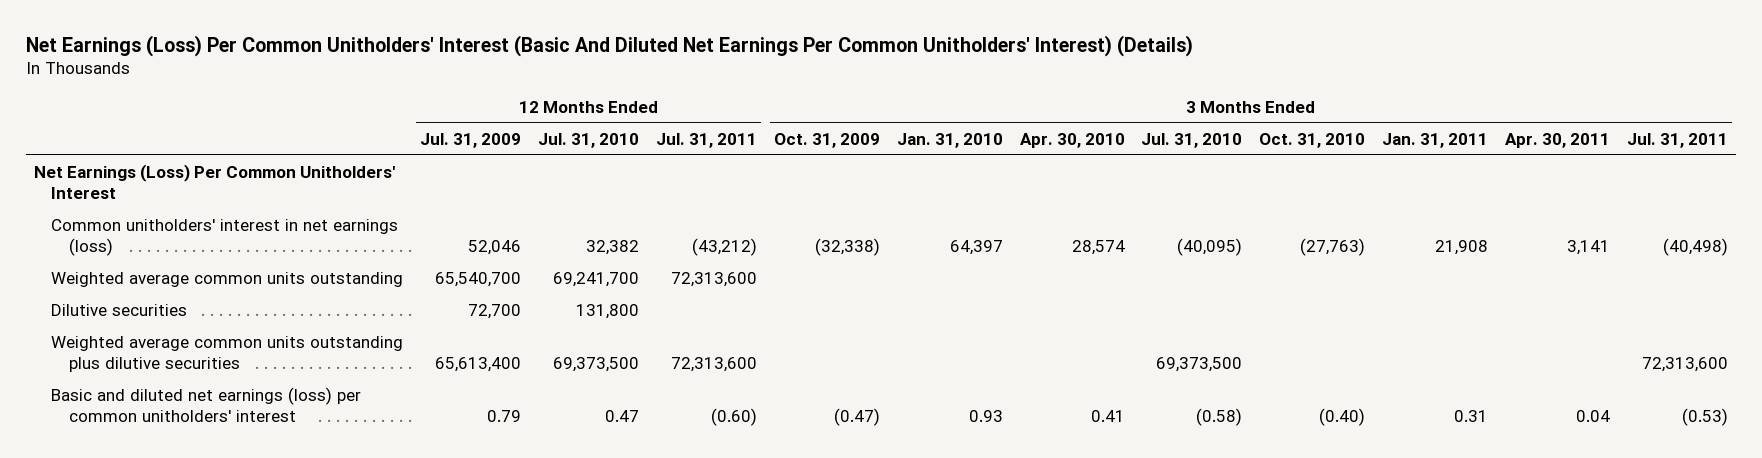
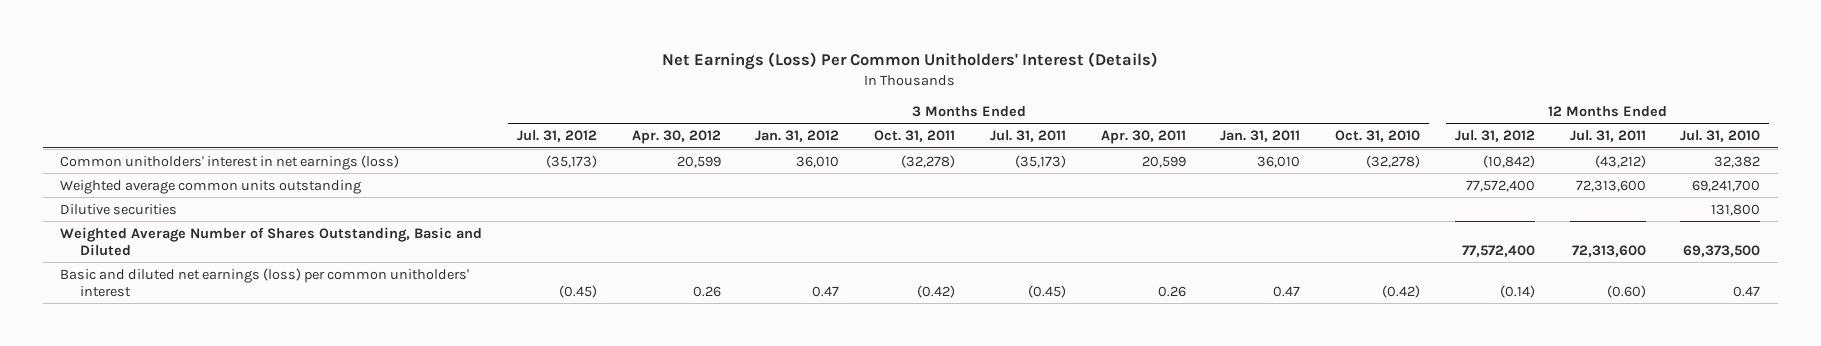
[25,34,1193,57] Net Earnings (Loss) Per Common Unitholders' Interest (Basic And Diluted Net Earnings Per Common Unitholders' Interest) (Details) -> [662,52,1159,71] Net Earnings (Loss) Per Common Unitholders' Interest (Details)
[420,132,522,148] Jul. 31, 2009 -> none
[773,132,880,148] Oct. 31, 2009 -> none
[896,132,1003,148] Jan. 31, 2010 -> none
[1019,132,1125,148] Apr. 30, 2010 -> none
[1141,132,1243,148] Jul. 31, 2010 -> none
none -> [517,130,598,143] Jul. 31, 2012
none -> [631,130,721,145] Apr. 30, 2012
none -> [755,130,840,143] Jan. 31, 2012
none -> [874,130,956,143] Oct. 31, 2011
none -> [1454,130,1535,143] Jul. 31, 2012
[34,163,396,200] Net Earnings (Loss) Per Common Unitholders' Interest -> none
[1300,238,1366,257] (27,763) -> [1366,154,1421,168] (32,278)
[1435,240,1489,256] 21,908 -> [1257,155,1301,168] 36,010
[1567,240,1611,256] 3,141 -> [1141,155,1186,168] 20,599
[1662,238,1728,257] (40,498) -> [1014,154,1066,168] (35,173)
[51,335,404,373] Weighted average common units outstanding plus dilutive securities -> none
none -> [60,226,483,256] Weighted Average Number of Shares Outstanding, Basic and Diluted
[1319,408,1366,427] (0.40) -> [1382,284,1421,298] (0.42)
[1454,410,1489,423] 0.31 -> [1273,285,1301,297] 0.47
[1576,410,1611,423] 0.04 -> [1157,285,1186,297] 0.26
[1681,408,1728,427] (0.53) -> [1027,284,1066,298] (0.45)

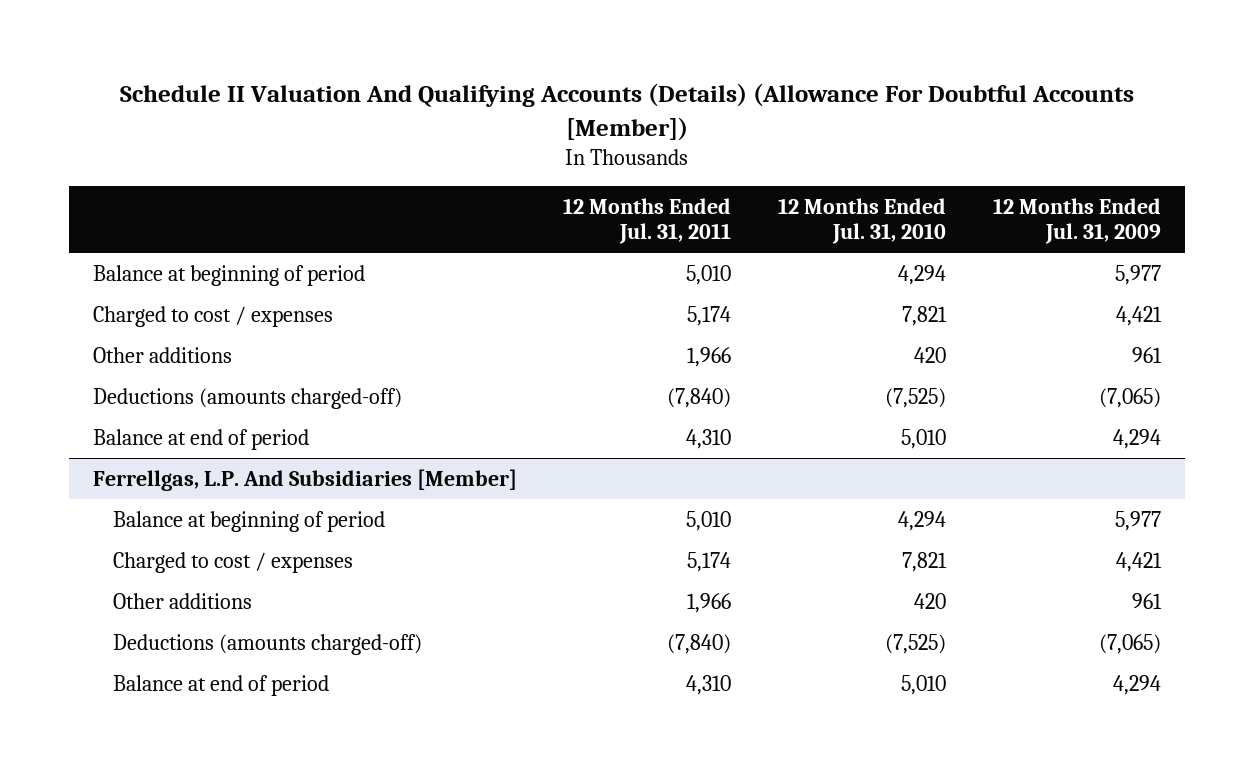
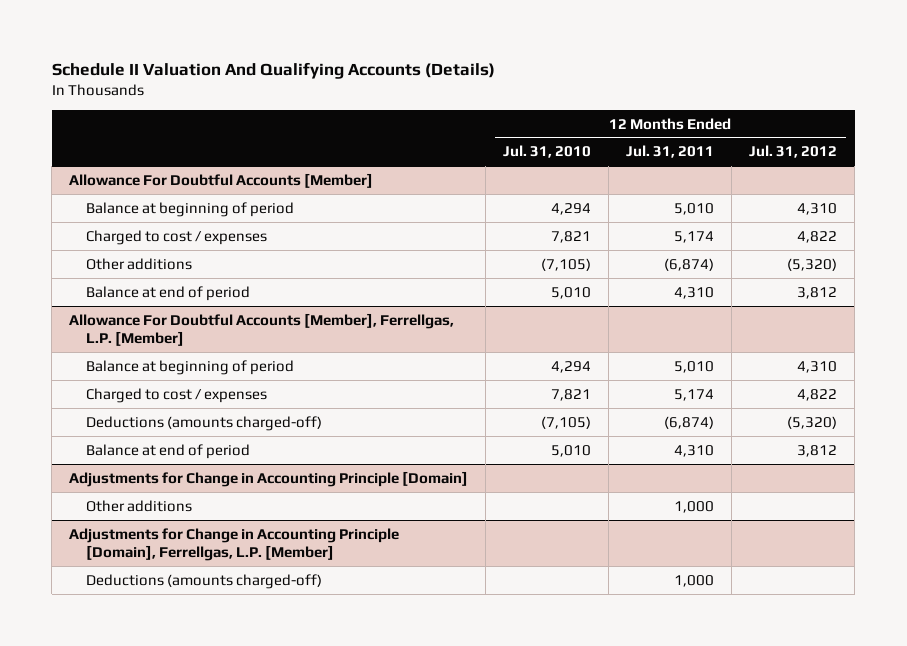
[119,83,1134,141] Schedule II Valuation And Qualifying Accounts (Details) (Allowance For Doubtful Accounts [Member]) -> [51,62,495,80] Schedule II Valuation And Qualifying Accounts (Details)
[993,197,1162,245] 12 Months Ended Jul. 31, 2009 -> none
none -> [749,145,838,159] Jul. 31, 2012
none -> [69,172,374,188] Allowance For Doubtful Accounts [Member]
[92,387,402,409] Deductions (amounts charged-off) -> none
[687,346,732,367] 1,966 -> [664,257,715,271] (6,874)
[914,346,947,363] 420 -> [541,257,592,271] (7,105)
[92,468,517,491] Ferrellgas, L.P. And Subsidiaries [Member] -> none
none -> [69,312,455,347] Allowance For Doubtful Accounts [Member], Ferrellgas, L.P. [Member]
[113,592,253,609] Other additions -> none
[667,633,732,654] (7,840) -> [664,415,715,429] (6,874)
[885,633,947,654] (7,525) -> [541,415,592,429] (7,105)
none -> [69,470,469,487] Adjustments for Change in Accounting Principle [Domain]
none -> [86,499,193,512] Other additions
none -> [69,527,400,562] Adjustments for Change in Accounting Principle [Domain], Ferrellgas, L.P. [Member]
none -> [86,573,323,589] Deductions (amounts charged-off)

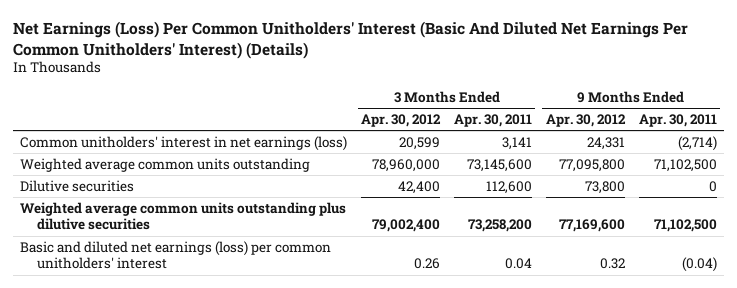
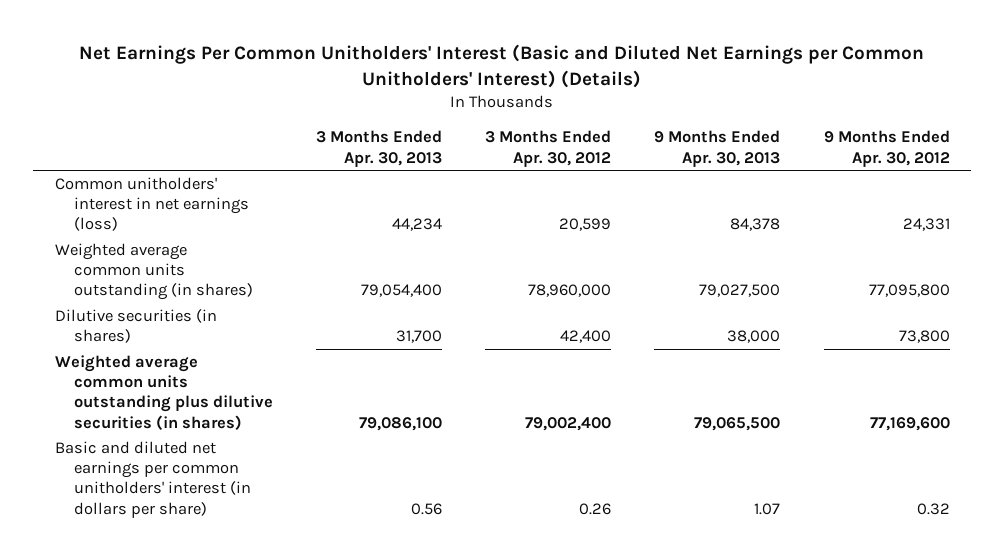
[13,20,689,59] Net Earnings (Loss) Per Common Unitholders' Interest (Basic And Diluted Net Earnings Per Common Unitholders' Interest) (Details) -> [79,44,925,88] Net Earnings Per Common Unitholders' Interest (Basic and Diluted Net Earnings per Common Unitholders' Interest) (Details)
[454,113,533,127] Apr. 30, 2011 -> none
[638,113,717,127] Apr. 30, 2011 -> none
none -> [316,130,443,167] 3 Months Ended Apr. 30, 2013
none -> [654,130,781,167] 9 Months Ended Apr. 30, 2013
[20,179,135,192] Dilutive securities -> none
[20,157,311,172] Weighted average common units outstanding -> [54,243,254,301] Weighted average common units outstanding (in shares)
[20,201,347,231] Weighted average common units outstanding plus dilutive securities -> [54,309,217,344] Dilutive securities (in shares)
[372,219,441,233] 79,002,400 -> [560,330,612,344] 42,400
[558,219,625,233] 77,169,600 -> [898,330,950,344] 73,800
none -> [54,355,274,430] Weighted average common units outstanding plus dilutive securities (in shares)
[20,240,332,270] Basic and diluted net earnings (loss) per common unitholders' interest -> [54,441,252,518] Basic and diluted net earnings per common unitholders' interest (in dollars per share)

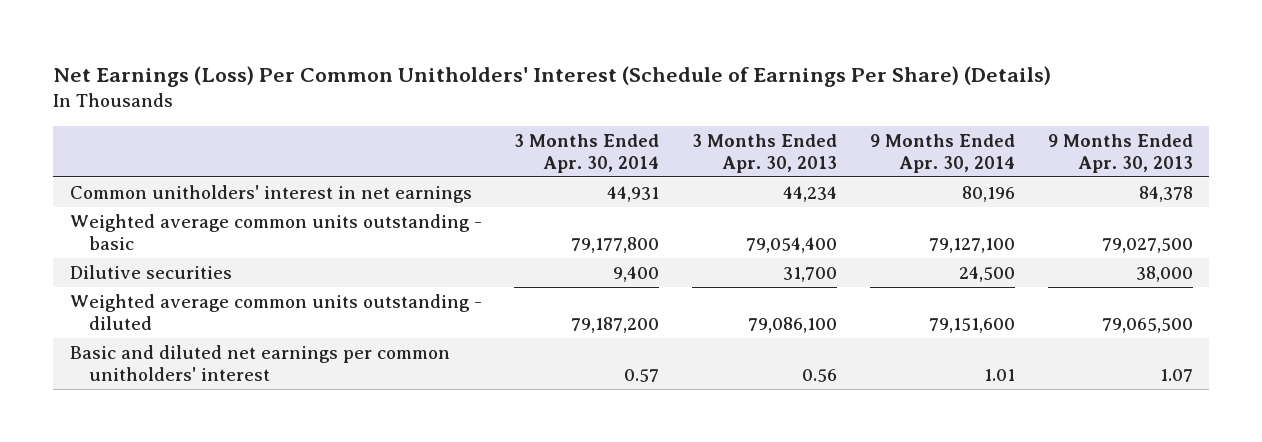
[79,44,925,88] Net Earnings Per Common Unitholders' Interest (Basic and Diluted Net Earnings per Common Unitholders' Interest) (Details) -> [53,66,1052,88] Net Earnings (Loss) Per Common Unitholders' Interest (Schedule of Earnings Per Share) (Details)
[485,130,612,167] 3 Months Ended Apr. 30, 2012 -> none
[823,130,950,167] 9 Months Ended Apr. 30, 2012 -> none
none -> [514,133,660,173] 3 Months Ended Apr. 30, 2014
none -> [870,133,1016,173] 9 Months Ended Apr. 30, 2014
[54,177,250,232] Common unitholders' interest in net earnings (loss) -> [69,184,472,203] Common unitholders' interest in net earnings
[54,243,254,301] Weighted average common units outstanding (in shares) -> [69,213,482,250] Weighted average common units outstanding - basic
[54,309,217,344] Dilutive securities (in shares) -> [69,264,232,279] Dilutive securities
[54,355,274,430] Weighted average common units outstanding plus dilutive securities (in shares) -> [69,293,482,330] Weighted average common units outstanding - diluted
[54,441,252,518] Basic and diluted net earnings per common unitholders' interest (in dollars per share) -> [69,344,450,381] Basic and diluted net earnings per common unitholders' interest

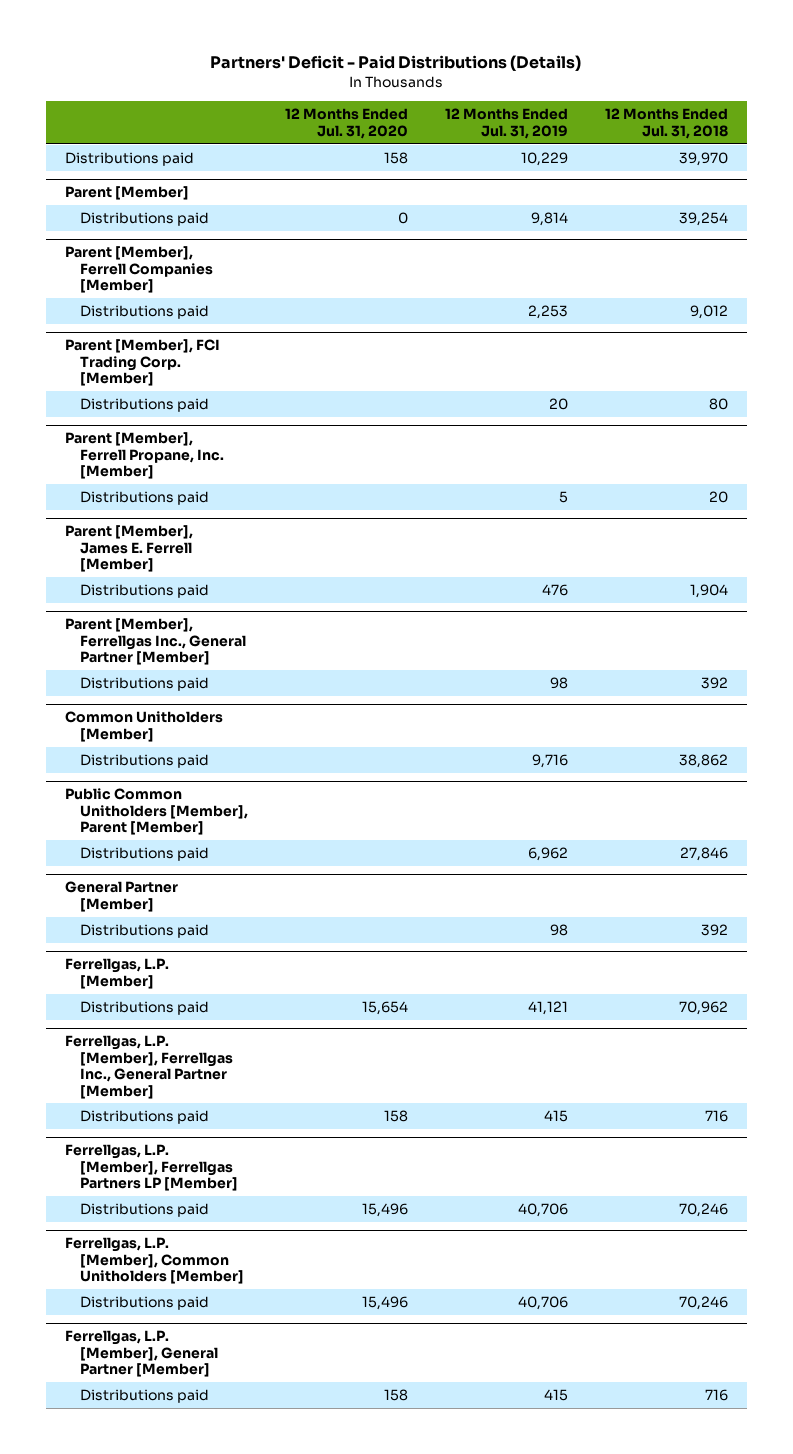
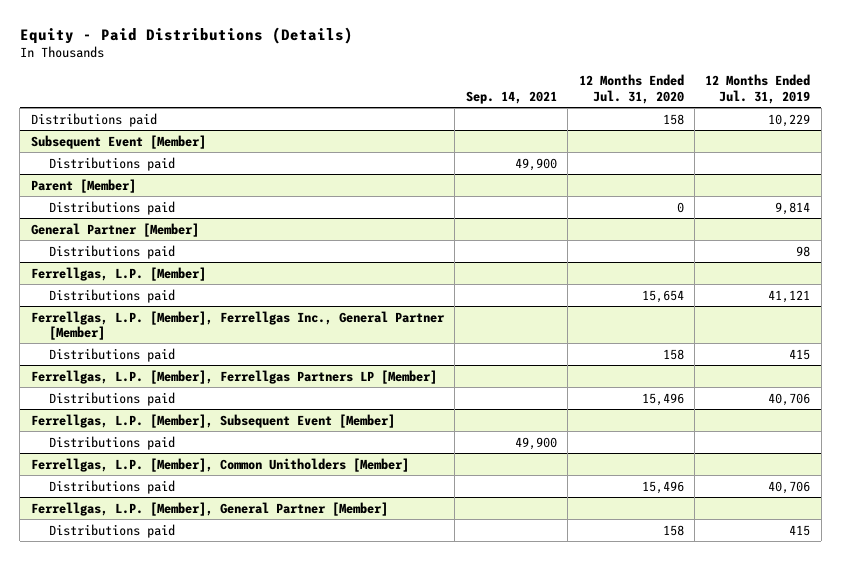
[210,55,582,72] Partners' Deficit - Paid Distributions (Details) -> [19,26,353,44] Equity - Paid Distributions (Details)
[605,108,729,139] 12 Months Ended Jul. 31, 2018 -> none
none -> [465,90,557,104] Sep. 14, 2021
none -> [30,134,206,149] Subsequent Event [Member]
none -> [48,156,175,171] Distributions paid
[64,246,214,294] Parent [Member], Ferrell Companies [Member] -> none
[80,305,210,320] Distributions paid -> none
[64,339,220,387] Parent [Member], FCI Trading Corp. [Member] -> none
[80,398,210,413] Distributions paid -> none
[64,432,225,480] Parent [Member], Ferrell Propane, Inc. [Member] -> none
[80,491,210,506] Distributions paid -> none
[64,525,193,573] Parent [Member], James E. Ferrell [Member] -> none
[80,584,210,599] Distributions paid -> none
[64,618,247,666] Parent [Member], Ferrellgas Inc., General Partner [Member] -> none
[80,677,210,692] Distributions paid -> none
[64,711,223,742] Common Unitholders [Member] -> none
[80,754,210,769] Distributions paid -> none
[64,788,249,836] Public Common Unitholders [Member], Parent [Member] -> none
[80,847,210,862] Distributions paid -> none
none -> [30,413,395,428] Ferrellgas, L.P. [Member], Subsequent Event [Member]
none -> [48,435,175,450] Distributions paid

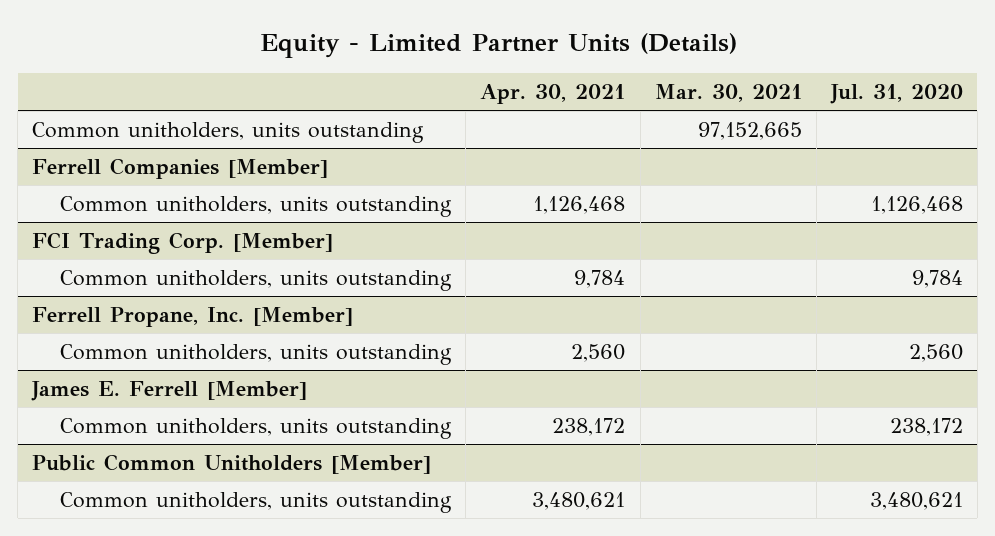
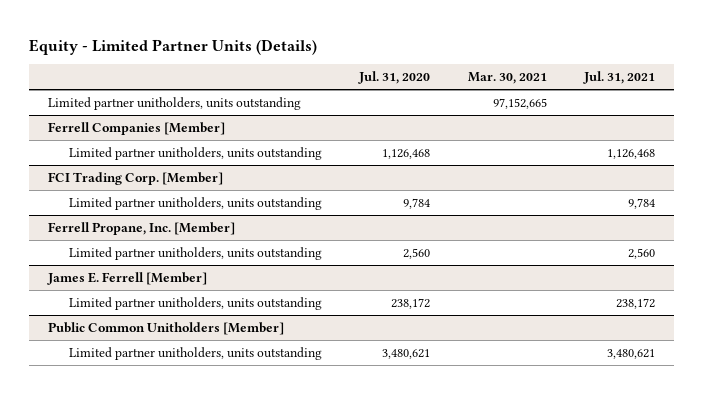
[480,83,626,104] Apr. 30, 2021 -> none
none -> [582,71,655,85] Jul. 31, 2021
[32,122,425,144] Common unitholders, units outstanding -> [47,96,301,110] Limited partner unitholders, units outstanding
[60,196,453,218] Common unitholders, units outstanding -> [68,146,322,160] Limited partner unitholders, units outstanding
[60,270,453,292] Common unitholders, units outstanding -> [68,196,322,210] Limited partner unitholders, units outstanding
[60,344,453,366] Common unitholders, units outstanding -> [68,246,322,260] Limited partner unitholders, units outstanding
[60,418,453,440] Common unitholders, units outstanding -> [68,296,322,310] Limited partner unitholders, units outstanding
[60,492,453,514] Common unitholders, units outstanding -> [68,346,322,360] Limited partner unitholders, units outstanding

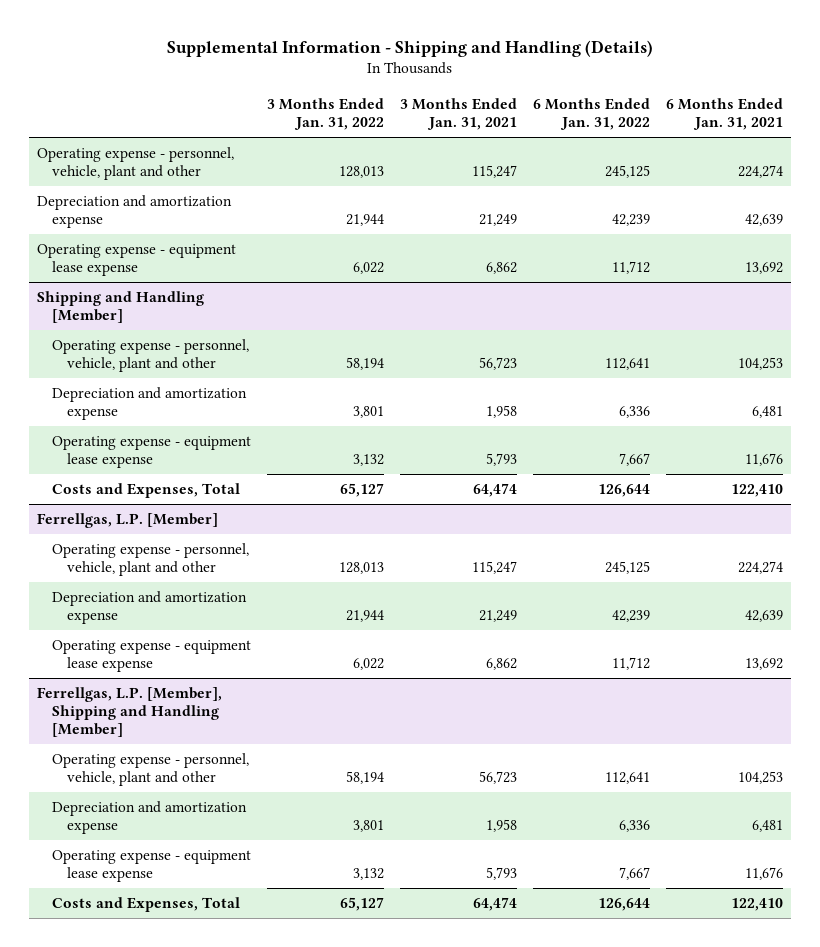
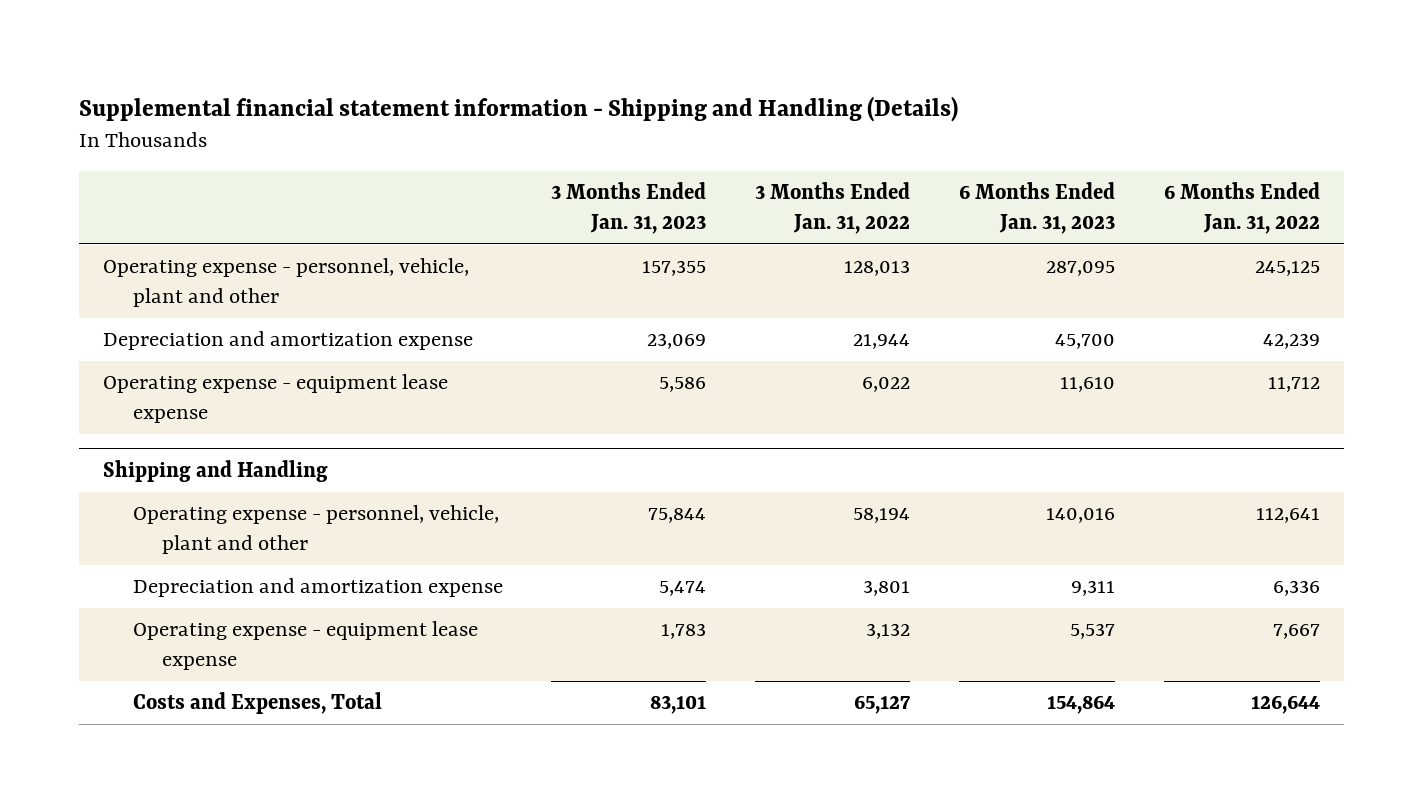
[167,39,654,57] Supplemental Information - Shipping and Handling (Details) -> [79,95,959,122] Supplemental financial statement information - Shipping and Handling (Details)
[400,97,518,131] 3 Months Ended Jan. 31, 2021 -> none
[666,97,784,131] 6 Months Ended Jan. 31, 2021 -> none
none -> [551,182,707,234] 3 Months Ended Jan. 31, 2023
none -> [958,182,1115,234] 6 Months Ended Jan. 31, 2023
[51,339,249,373] Operating expense - personnel, vehicle, plant and other -> none
[51,387,247,421] Depreciation and amortization expense -> none
[51,436,251,469] Operating expense - equipment lease expense -> none
[51,483,240,499] Costs and Expenses, Total -> none
[37,513,219,529] Ferrellgas, L.P. [Member] -> none
[51,543,249,577] Operating expense - personnel, vehicle, plant and other -> none
[51,591,247,625] Depreciation and amortization expense -> none
[51,640,251,673] Operating expense - equipment lease expense -> none
[37,687,223,738] Ferrellgas, L.P. [Member], Shipping and Handling [Member] -> none
[37,291,205,324] Shipping and Handling [Member] -> [103,460,329,483] Shipping and Handling

